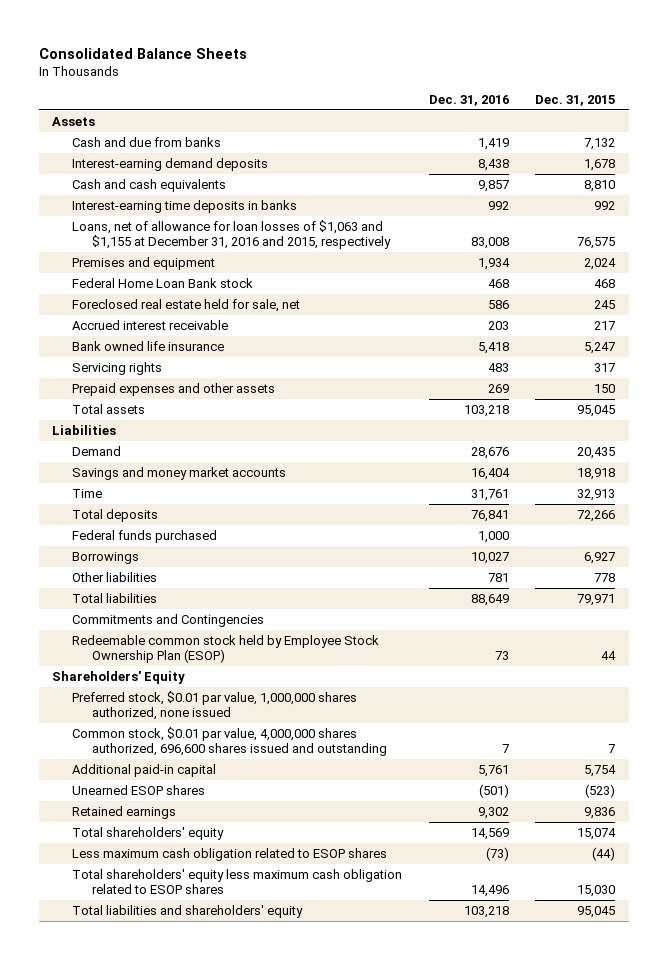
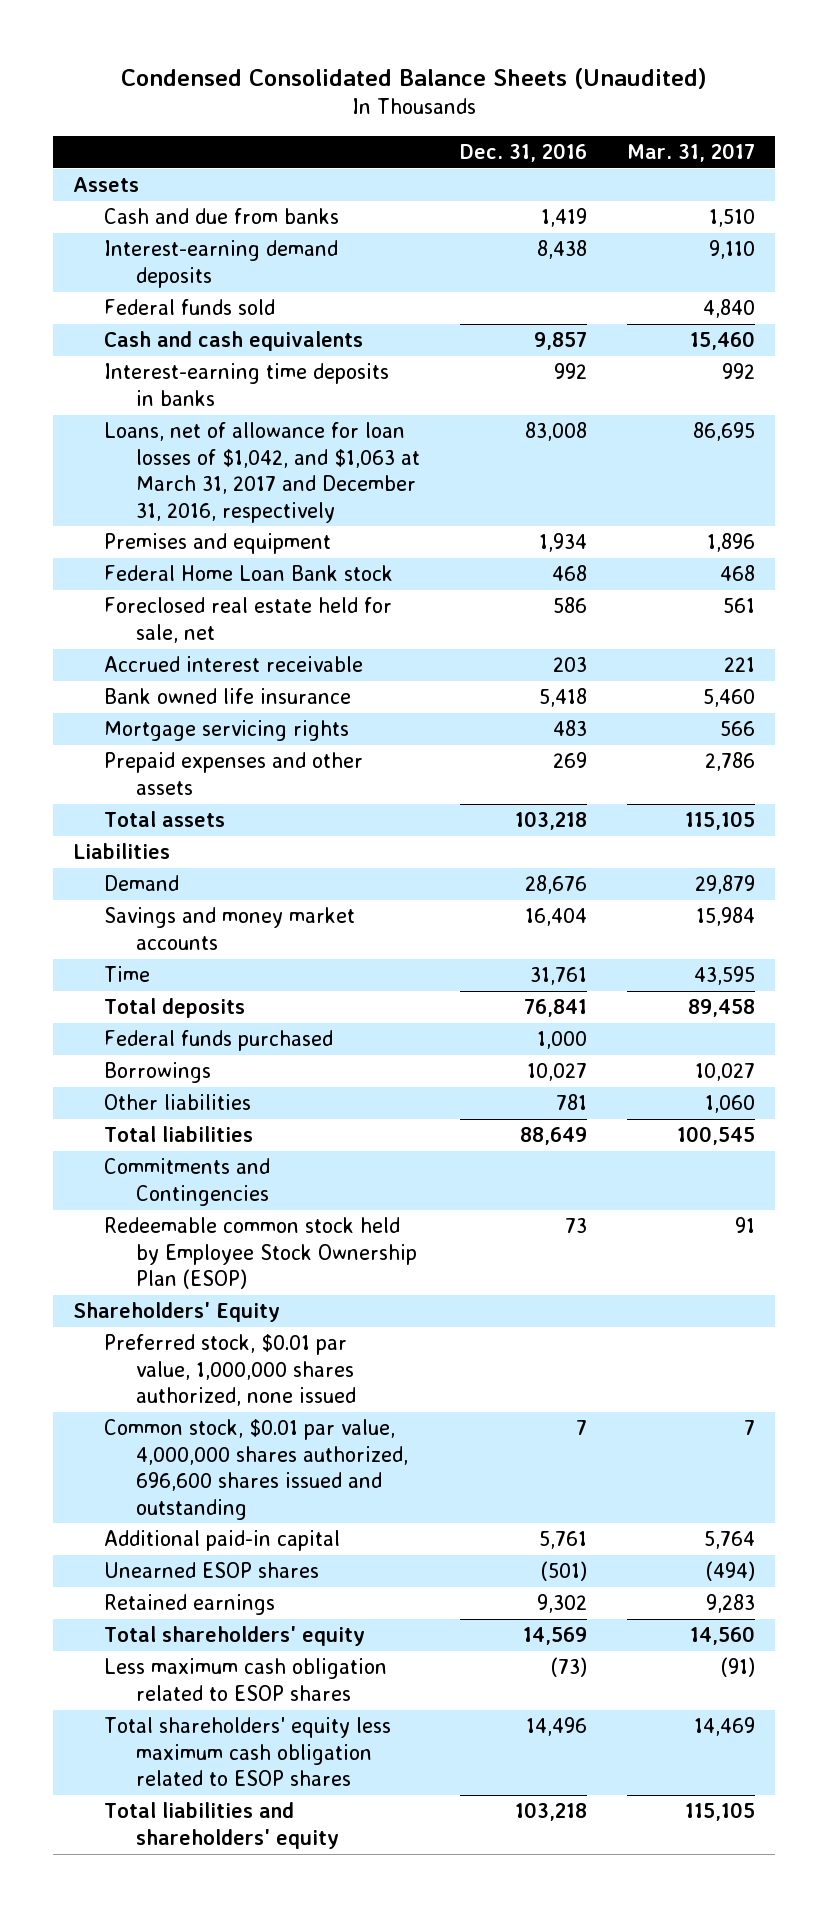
[38,47,247,59] Consolidated Balance Sheets -> [120,67,707,89] Condensed Consolidated Balance Sheets (Unaudited)
[535,94,616,106] Dec. 31, 2015 -> none
none -> [627,142,756,162] Mar. 31, 2017
none -> [104,299,276,316] Federal funds sold
[72,219,391,250] Loans, net of allowance for loan losses of $1,063 and $1,155 at December 31, 2016 and 2015, respectively -> [104,422,420,523] Loans, net of allowance for loan losses of $1,042, and $1,063 at March 31, 2017 and December 31, 2016, respectively
[72,361,163,375] Servicing rights -> [104,720,350,742] Mortgage servicing rights

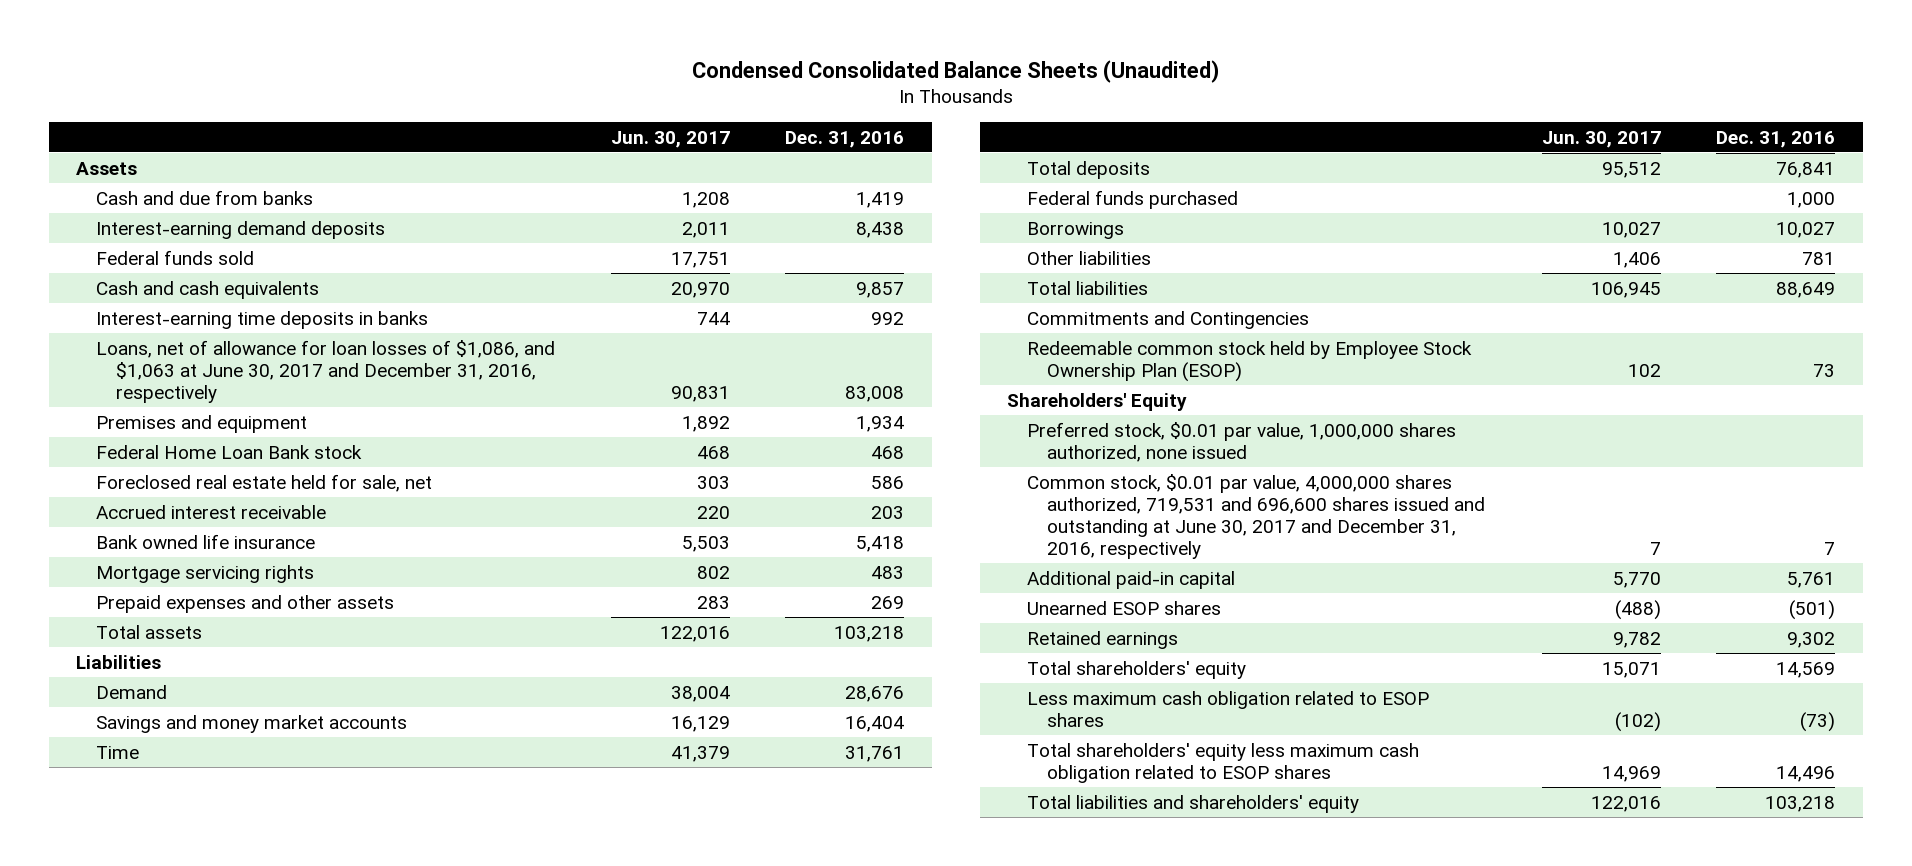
[627,142,756,162] Mar. 31, 2017 -> none
none -> [610,130,730,148] Jun. 30, 2017
[104,422,420,523] Loans, net of allowance for loan losses of $1,042, and $1,063 at March 31, 2017 and December 31, 2016, respectively -> [96,339,556,403] Loans, net of allowance for loan losses of $1,086, and $1,063 at June 30, 2017 and December 31, 2016, respectively
[104,1419,408,1520] Common stock, $0.01 par value, 4,000,000 shares authorized, 696,600 shares issued and outstanding -> [1027,473,1485,559] Common stock, $0.01 par value, 4,000,000 shares authorized, 719,531 and 696,600 shares issued and outstanding at June 30, 2017 and December 31, 2016, respectively

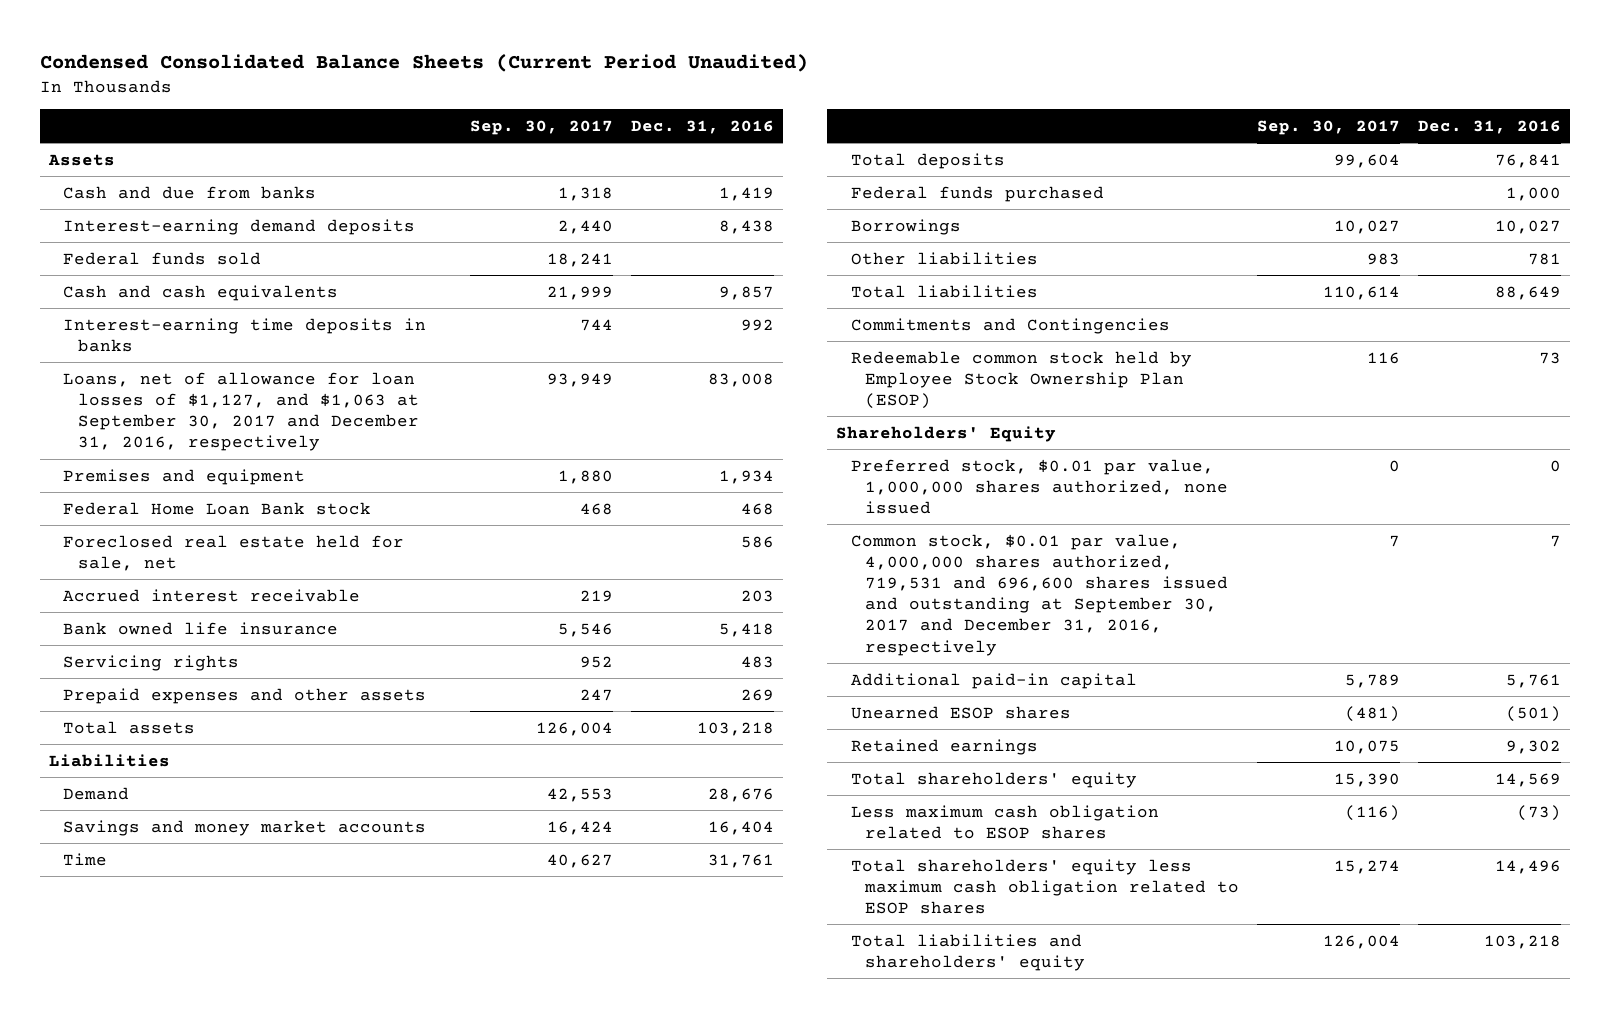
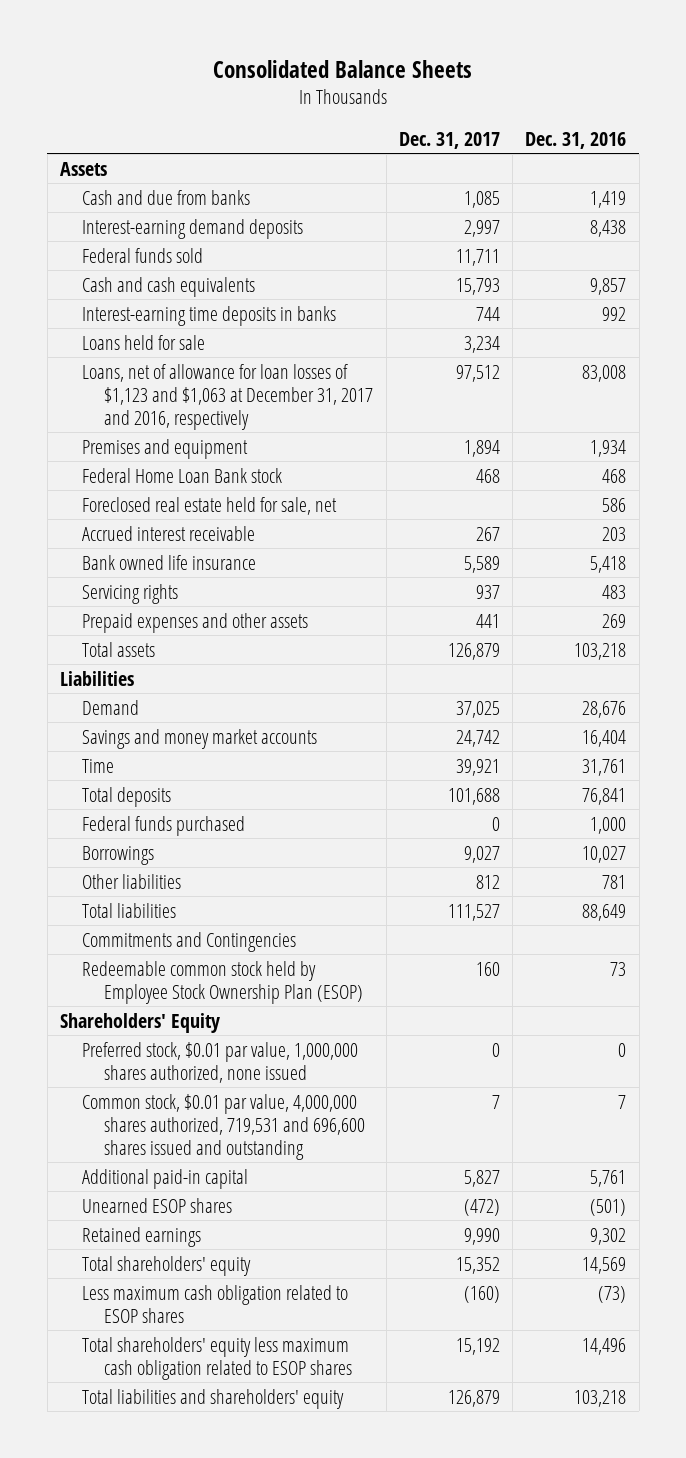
[40,53,809,72] Condensed Consolidated Balance Sheets (Current Period Unaudited) -> [213,59,473,78] Consolidated Balance Sheets
[469,120,613,136] Sep. 30, 2017 -> none
none -> [398,131,500,149] Dec. 31, 2017
none -> [82,334,206,350] Loans held for sale
[63,371,419,452] Loans, net of allowance for loan losses of $1,127, and $1,063 at September 30, 2017 and December 31, 2016, respectively -> [82,363,374,430] Loans, net of allowance for loan losses of $1,123 and $1,063 at December 31, 2017 and 2016, respectively
[850,533,1228,656] Common stock, $0.01 par value, 4,000,000 shares authorized, 719,531 and 696,600 shares issued and outstanding at September 30, 2017 and December 31, 2016, respectively -> [82,1093,366,1160] Common stock, $0.01 par value, 4,000,000 shares authorized, 719,531 and 696,600 shares issued and outstanding

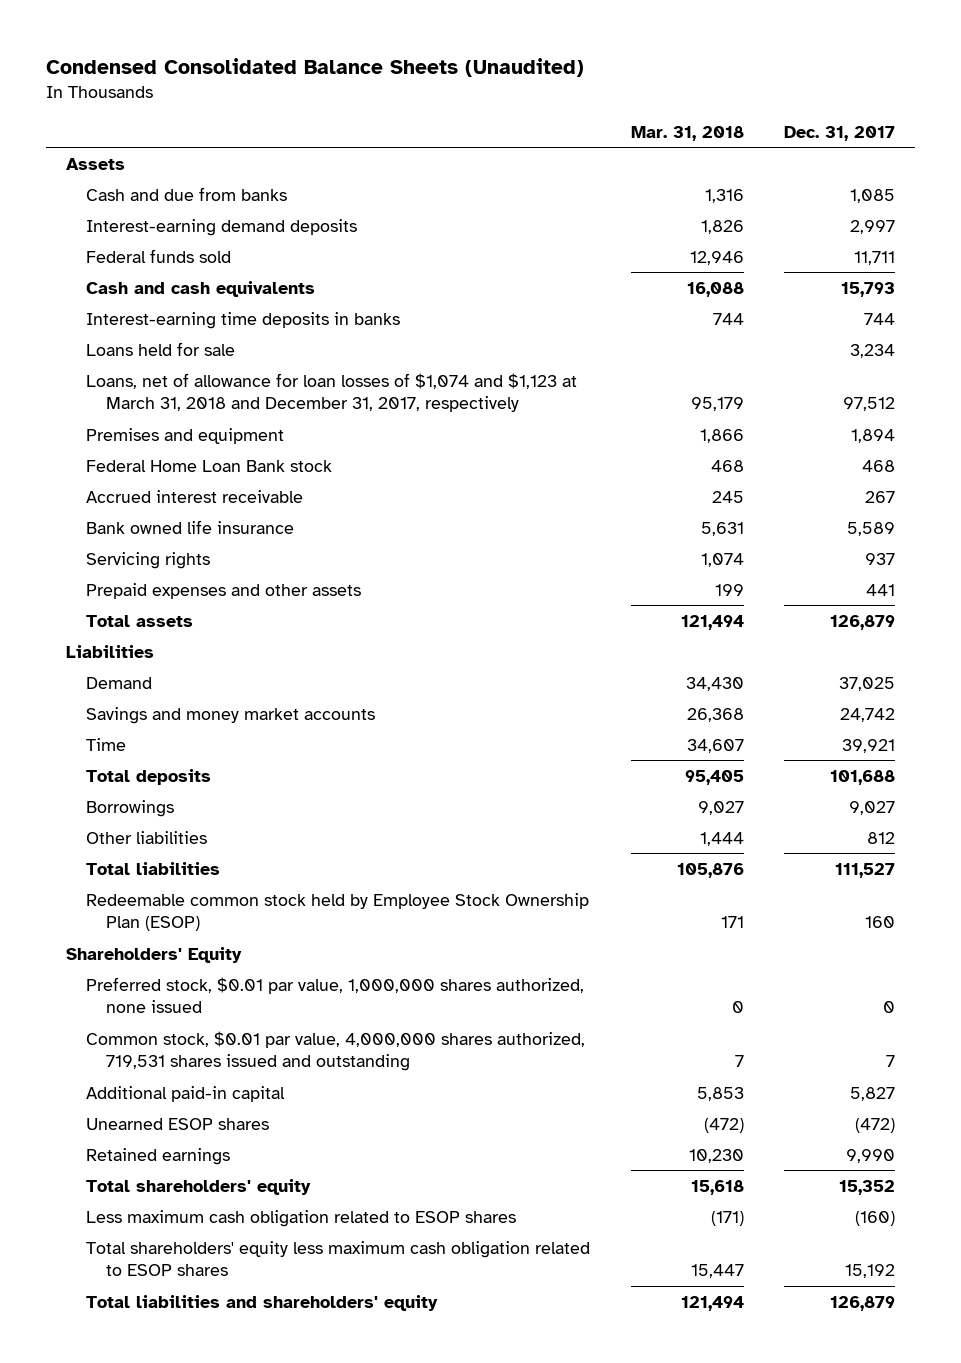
[213,59,473,78] Consolidated Balance Sheets -> [45,57,584,77] Condensed Consolidated Balance Sheets (Unaudited)
[525,131,627,149] Dec. 31, 2016 -> none
none -> [630,126,744,142] Mar. 31, 2018
[82,363,374,430] Loans, net of allowance for loan losses of $1,123 and $1,063 at December 31, 2017 and 2016, respectively -> [86,372,578,413] Loans, net of allowance for loan losses of $1,074 and $1,123 at March 31, 2018 and December 31, 2017, respectively
[82,496,338,515] Foreclosed real estate held for sale, net -> none
[82,815,246,836] Federal funds purchased -> none
[82,931,297,952] Commitments and Contingencies -> none
[82,1093,366,1160] Common stock, $0.01 par value, 4,000,000 shares authorized, 719,531 and 696,600 shares issued and outstanding -> [86,1030,586,1072] Common stock, $0.01 par value, 4,000,000 shares authorized, 719,531 shares issued and outstanding

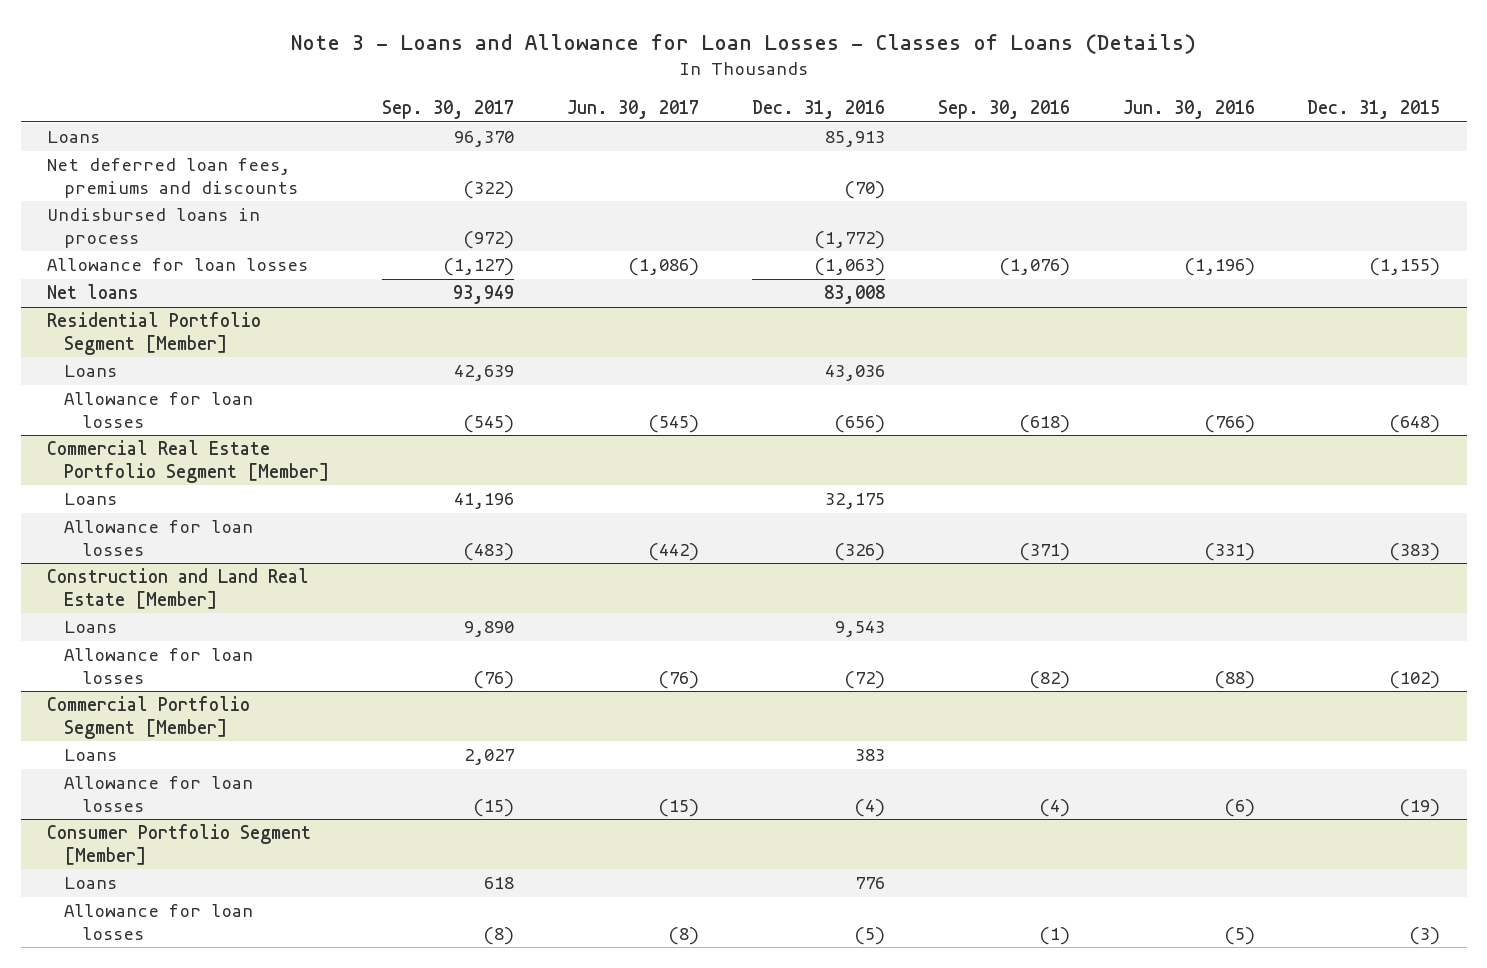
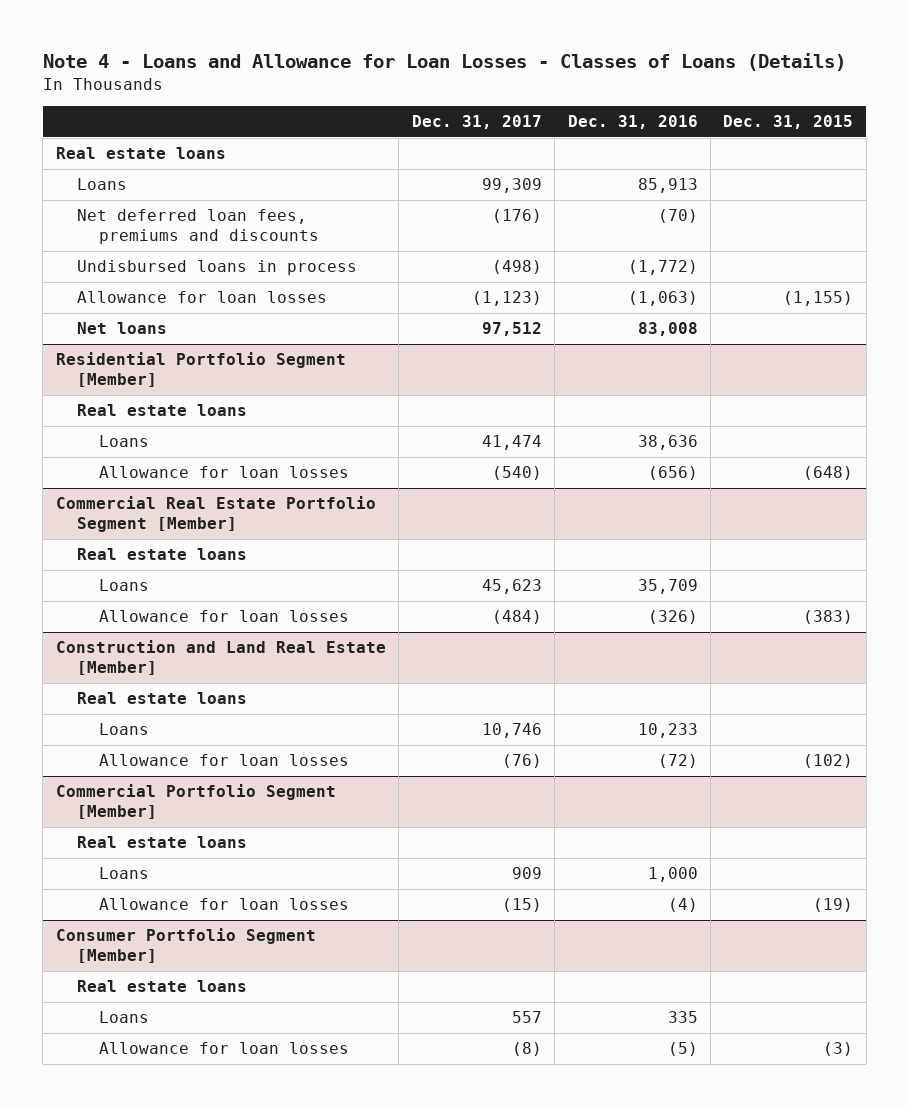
[290,33,1196,54] Note 3 - Loans and Allowance for Loan Losses - Classes of Loans (Details) -> [42,52,846,71] Note 4 - Loans and Allowance for Loan Losses - Classes of Loans (Details)
[382,100,515,120] Sep. 30, 2017 -> none
[567,100,700,120] Jun. 30, 2017 -> none
[937,100,1070,120] Sep. 30, 2016 -> none
[1122,100,1255,120] Jun. 30, 2016 -> none
none -> [411,115,542,130] Dec. 31, 2017
none -> [55,147,226,160] Real estate loans
none -> [77,404,248,417] Real estate loans
[824,365,885,382] 43,036 -> [637,435,698,451] 38,636
none -> [77,548,248,561] Real estate loans
[824,493,885,510] 32,175 -> [637,579,698,595] 35,709
none -> [77,692,248,705] Real estate loans
[834,621,885,638] 9,543 -> [637,723,698,739] 10,233
none -> [77,836,248,849] Real estate loans
[854,749,885,762] 383 -> [647,867,698,883] 1,000
none -> [77,980,248,993] Real estate loans
[854,877,885,890] 776 -> [667,1011,698,1024] 335

